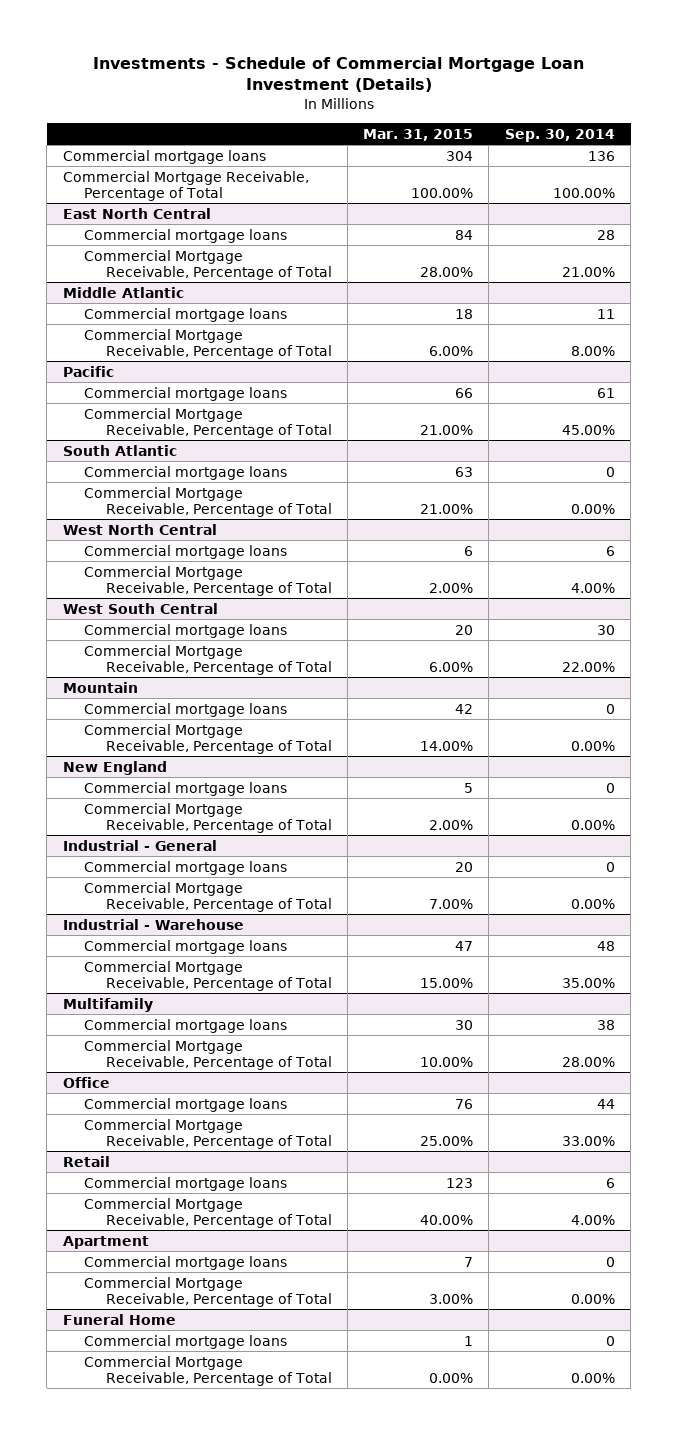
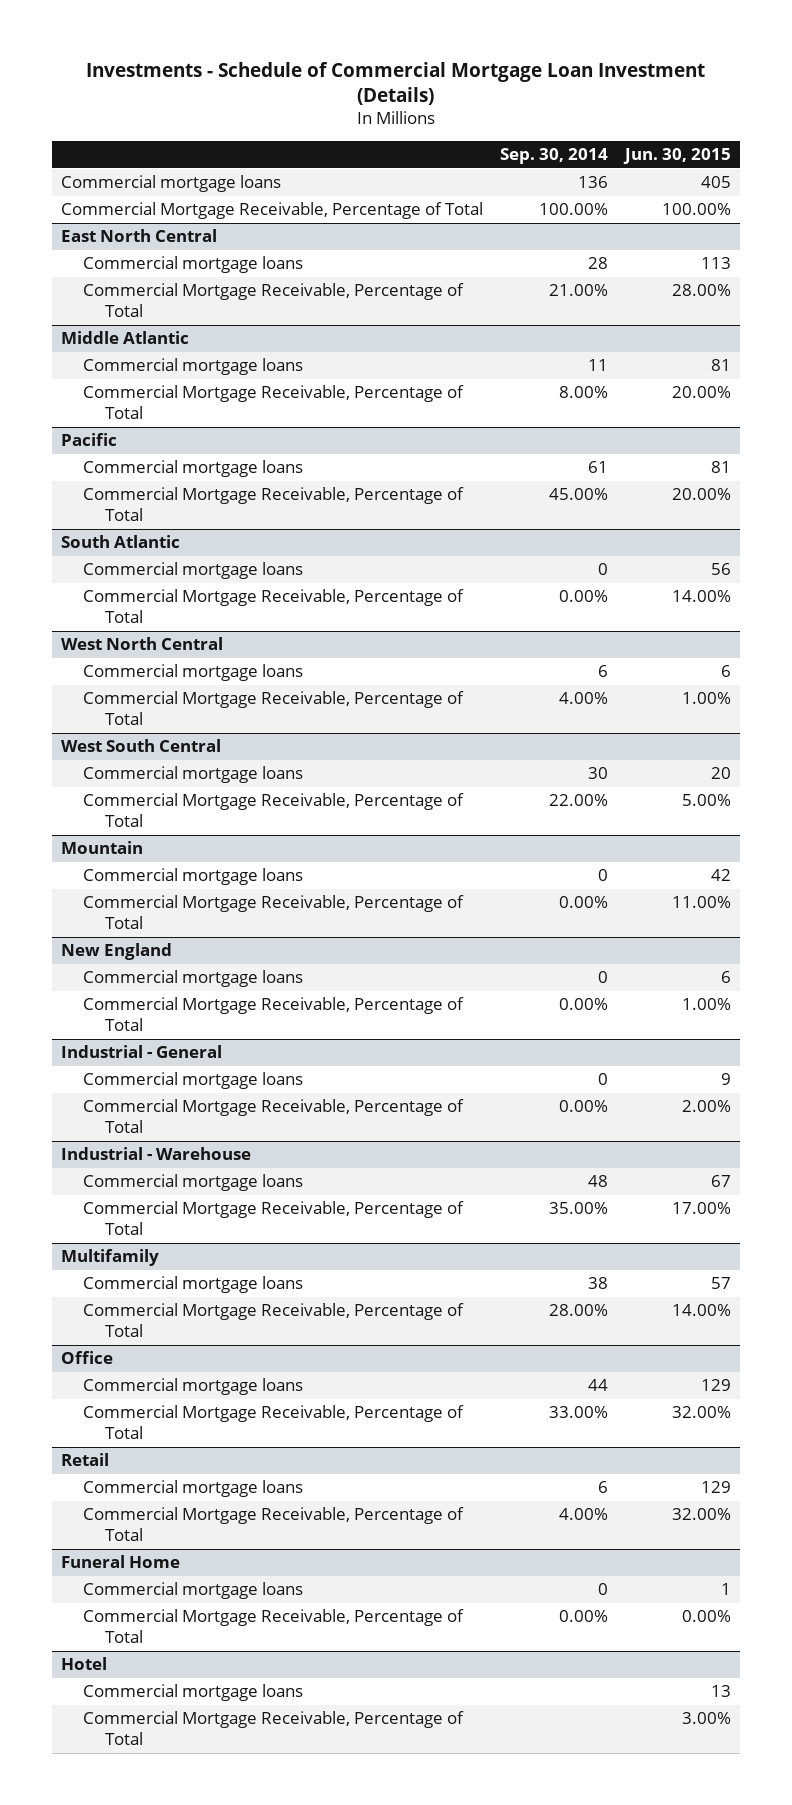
[363,128,474,141] Mar. 31, 2015 -> none
none -> [623,147,732,164] Jun. 30, 2015
[62,1235,149,1249] Apartment -> none
[84,1255,288,1270] Commercial mortgage loans -> none
[84,1276,332,1307] Commercial Mortgage Receivable, Percentage of Total -> none
none -> [60,1657,107,1671] Hotel
none -> [82,1684,303,1702] Commercial mortgage loans
none -> [82,1711,464,1746] Commercial Mortgage Receivable, Percentage of Total

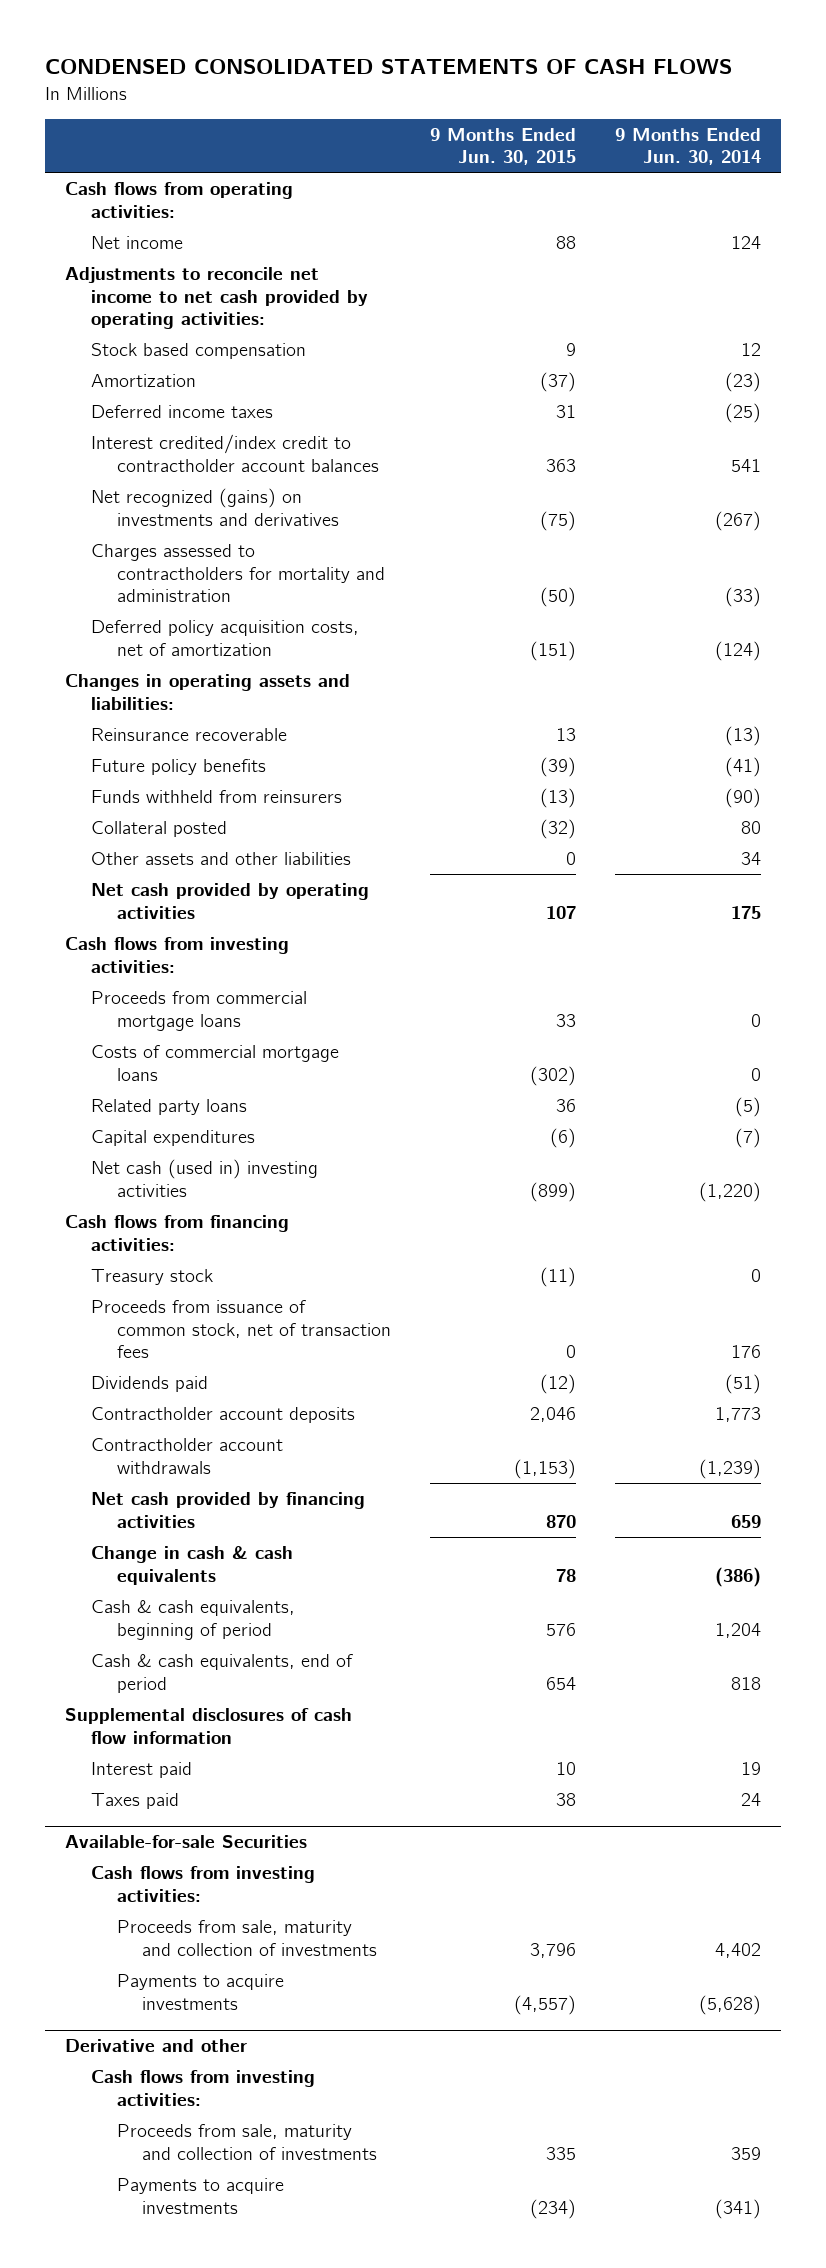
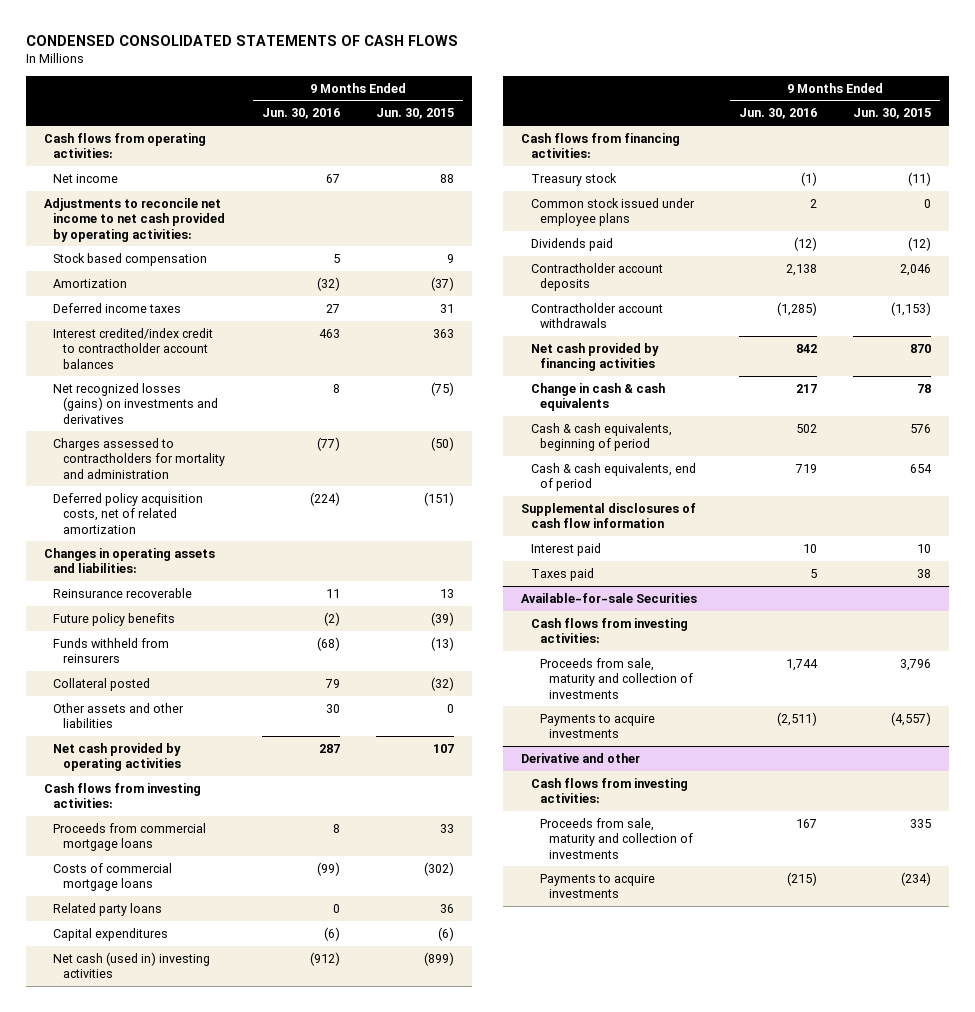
[615,127,762,166] 9 Months Ended Jun. 30, 2014 -> none
none -> [261,108,340,120] Jun. 30, 2016
[90,488,339,526] Net recognized (gains) on investments and derivatives -> [53,382,218,424] Net recognized losses (gains) on investments and derivatives
[90,620,359,656] Deferred policy acquisition costs, net of amortization -> [53,492,204,534] Deferred policy acquisition costs, net of related amortization
[90,1300,391,1359] Proceeds from issuance of common stock, net of transaction fees -> none
none -> [530,197,695,227] Common stock issued under employee plans

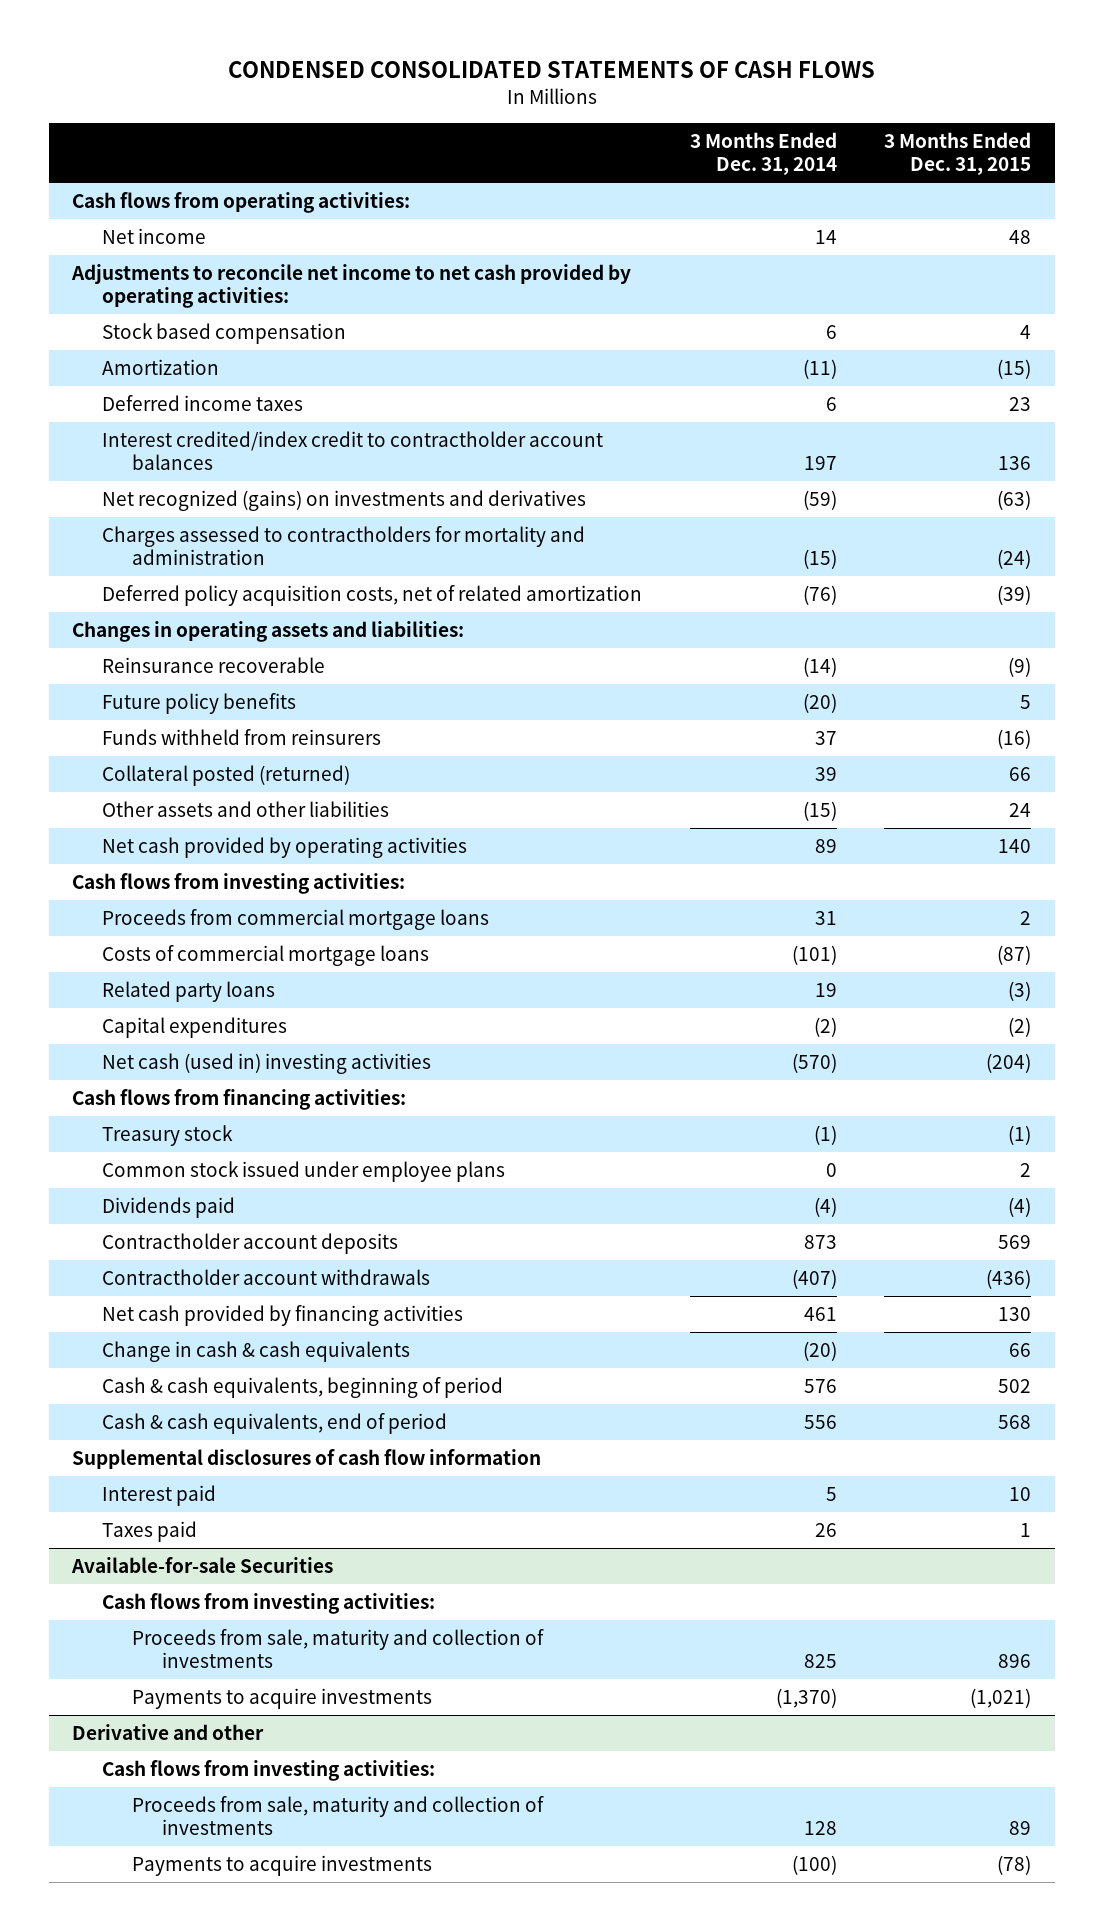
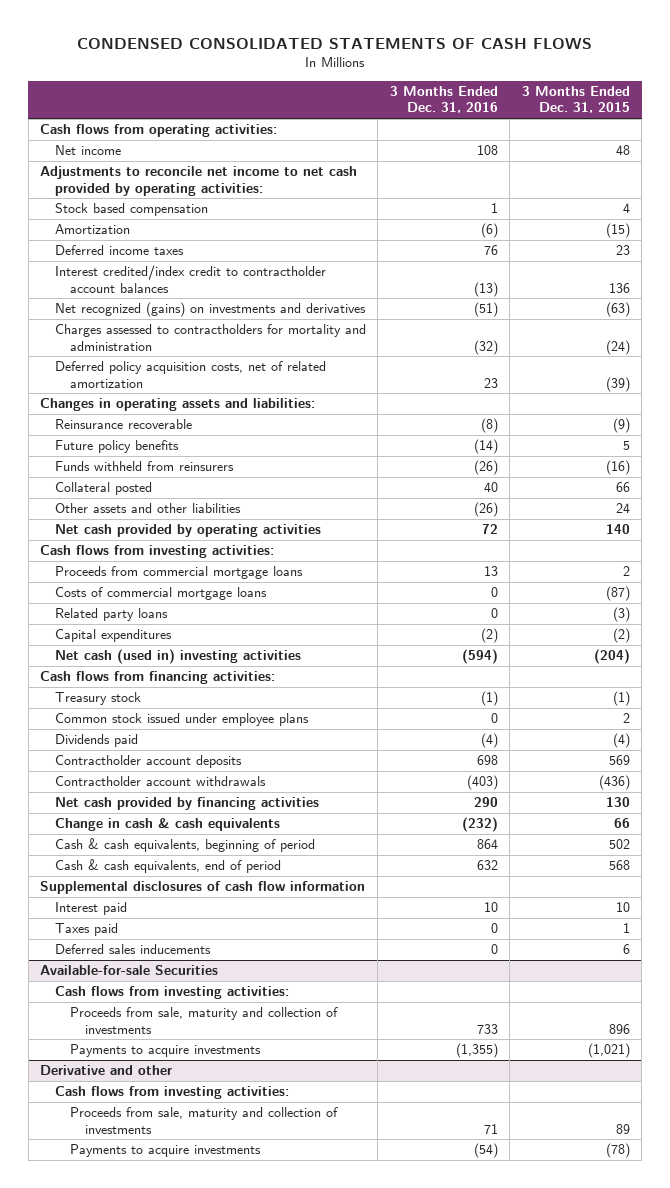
[689,132,837,175] 3 Months Ended Dec. 31, 2014 -> none
none -> [389,86,498,114] 3 Months Ended Dec. 31, 2016
[102,765,351,787] Collateral posted (returned) -> [54,482,152,496] Collateral posted
none -> [54,944,211,955] Deferred sales inducements

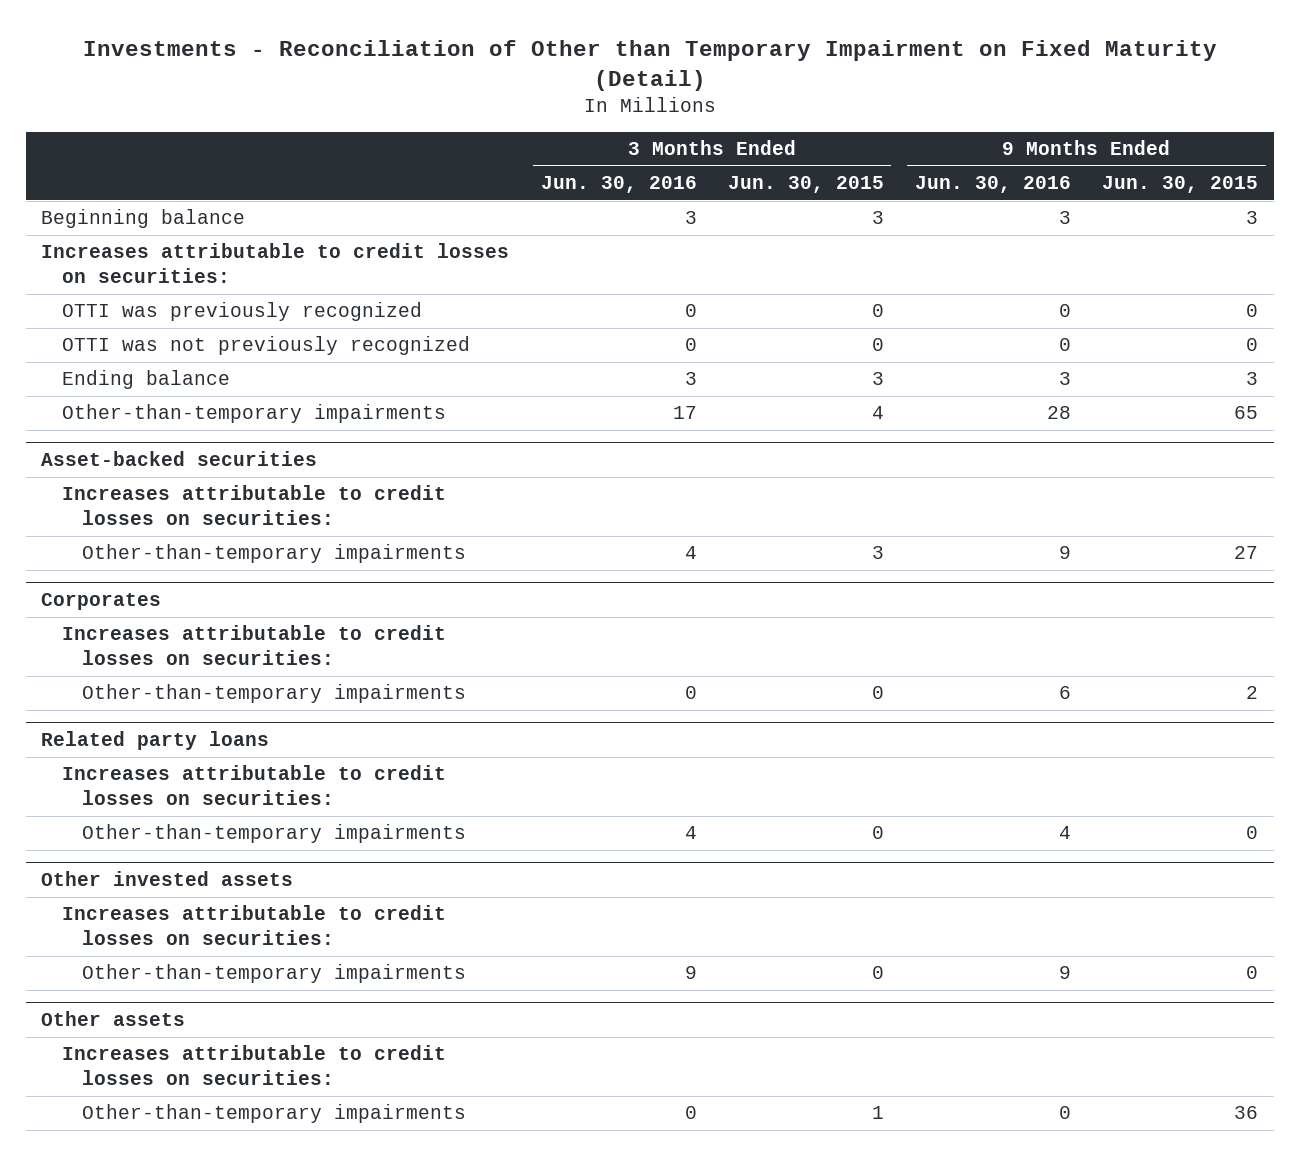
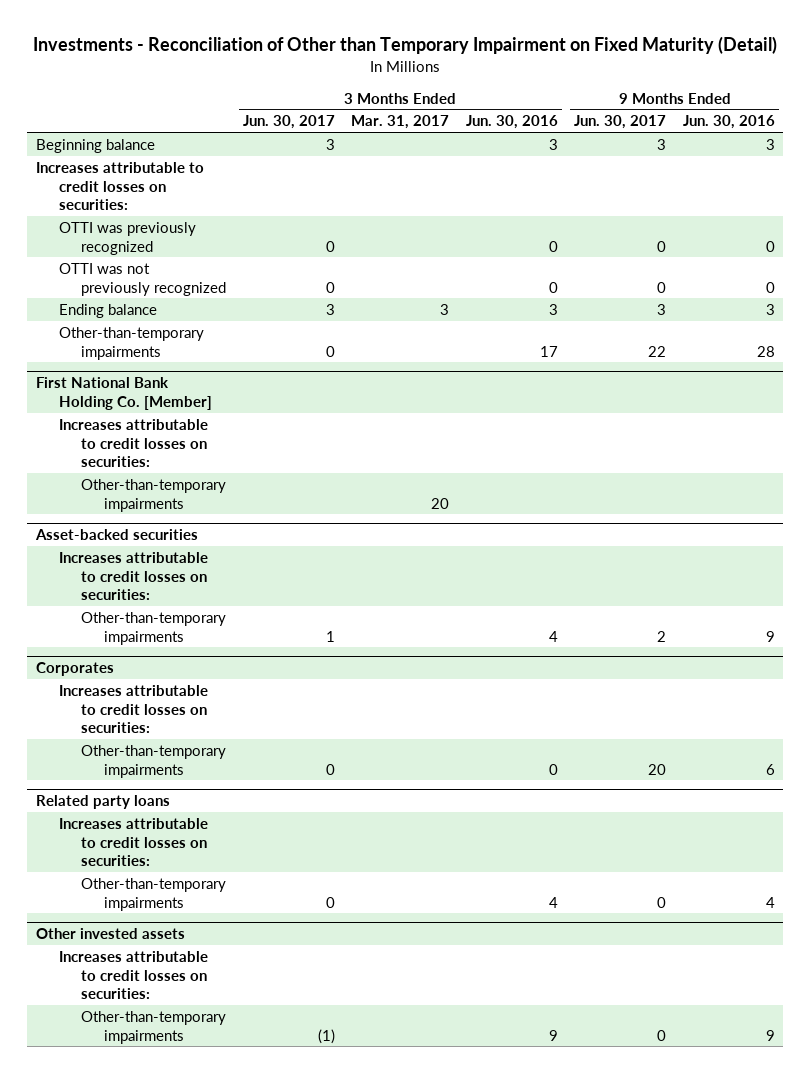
[727,176,884,194] Jun. 30, 2015 -> none
[1101,176,1258,194] Jun. 30, 2015 -> none
none -> [242,115,335,130] Jun. 30, 2017
none -> [351,115,450,130] Mar. 31, 2017
none -> [574,115,667,130] Jun. 30, 2017
none -> [35,377,212,410] First National Bank Holding Co. [Member]
none -> [58,418,208,468] Increases attributable to credit losses on securities:
none -> [81,478,227,512] Other-than-temporary impairments
[41,1010,186,1026] Other assets -> none
[61,1045,446,1086] Increases attributable to credit losses on securities: -> none
[81,1104,466,1124] Other-than-temporary impairments -> none

